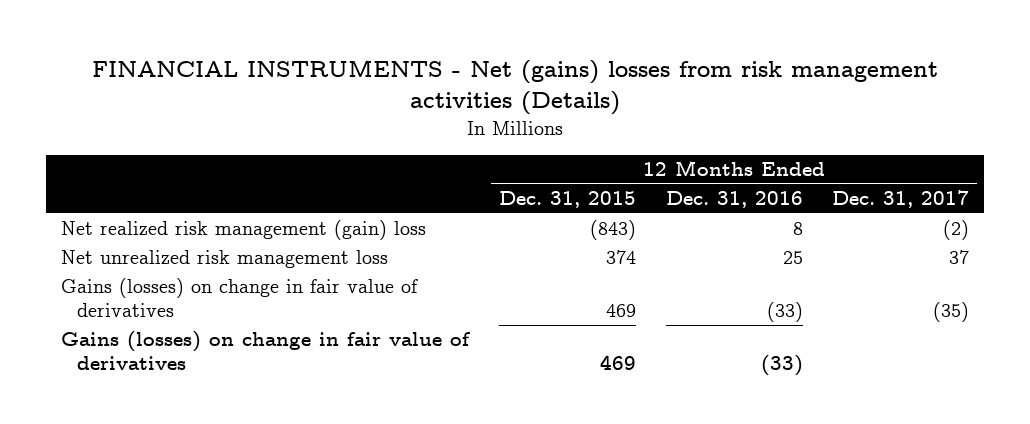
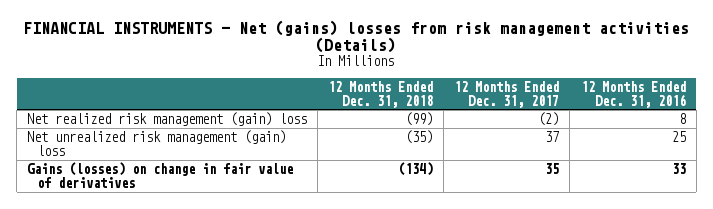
[498,191,636,209] Dec. 31, 2015 -> none
none -> [328,80,434,108] 12 Months Ended Dec. 31, 2018
[60,331,471,371] Gains (losses) on change in fair value of derivatives -> none
[60,250,388,269] Net unrealized risk management loss -> [27,130,287,157] Net unrealized risk management (gain) loss
[766,302,803,323] (33) -> [671,163,686,175] 33
[933,302,970,323] (35) -> [545,163,560,175] 35

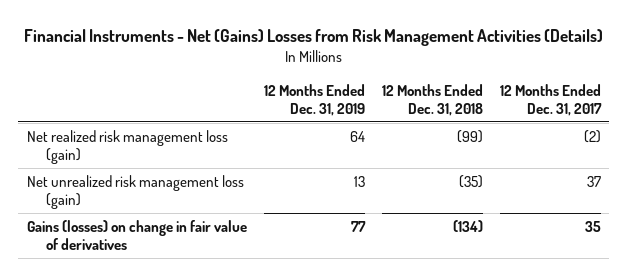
[23,19,690,54] FINANCIAL INSTRUMENTS - Net (gains) losses from risk management activities (Details) -> [23,28,603,46] Financial Instruments - Net (Gains) Losses from Risk Management Activities (Details)
[580,80,686,108] 12 Months Ended Dec. 31, 2016 -> none
none -> [263,83,365,116] 12 Months Ended Dec. 31, 2019
[27,112,308,127] Net realized risk management (gain) loss -> [26,130,228,165] Net realized risk management loss (gain)
[27,130,287,157] Net unrealized risk management (gain) loss -> [26,175,244,210] Net unrealized risk management loss (gain)

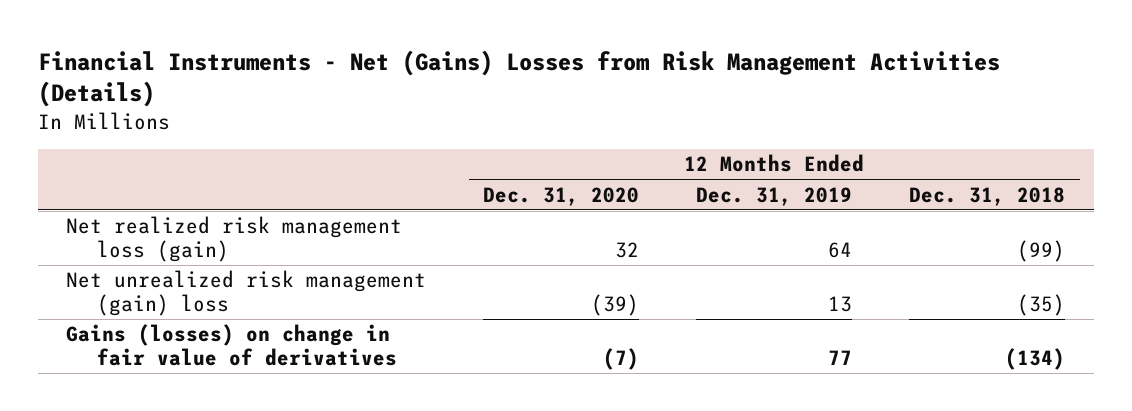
[499,83,602,116] 12 Months Ended Dec. 31, 2017 -> none
none -> [483,186,640,206] Dec. 31, 2020
[26,175,244,210] Net unrealized risk management loss (gain) -> [66,270,427,316] Net unrealized risk management (gain) loss

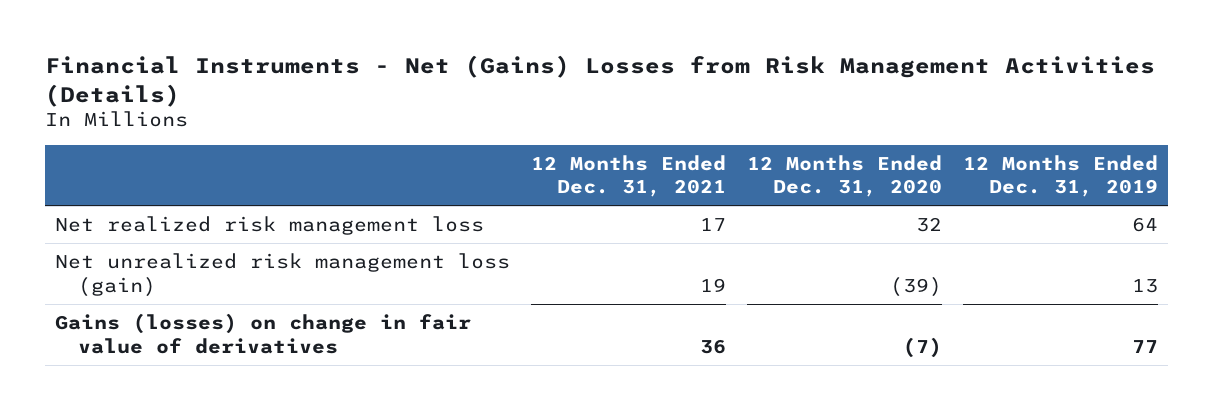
[909,186,1066,206] Dec. 31, 2018 -> none
none -> [531,154,727,198] 12 Months Ended Dec. 31, 2021
[66,216,403,262] Net realized risk management loss (gain) -> [55,215,485,235] Net realized risk management loss
[66,270,427,316] Net unrealized risk management (gain) loss -> [55,252,511,297] Net unrealized risk management loss (gain)

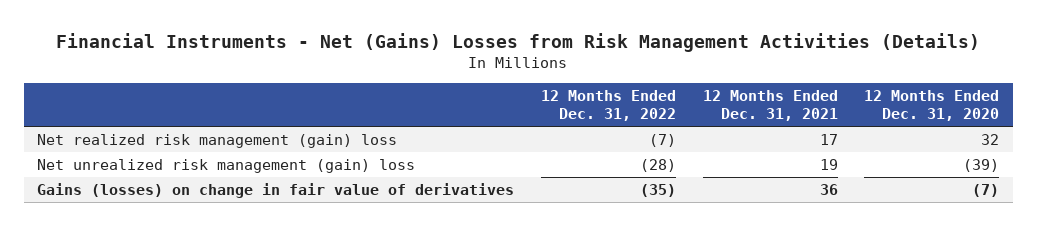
[962,154,1158,198] 12 Months Ended Dec. 31, 2019 -> none
none -> [541,90,677,122] 12 Months Ended Dec. 31, 2022
[55,215,485,235] Net realized risk management loss -> [37,134,398,149] Net realized risk management (gain) loss
[55,252,511,297] Net unrealized risk management loss (gain) -> [37,159,416,174] Net unrealized risk management (gain) loss

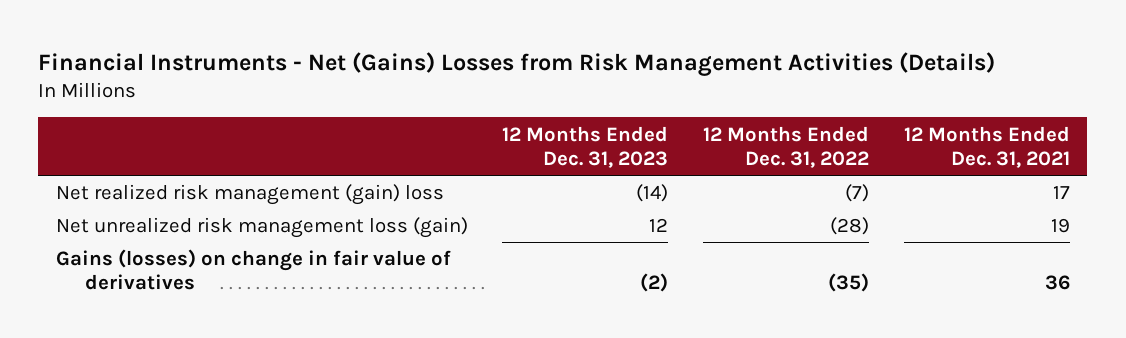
[864,90,1000,122] 12 Months Ended Dec. 31, 2020 -> none
none -> [502,125,669,168] 12 Months Ended Dec. 31, 2023
[37,159,416,174] Net unrealized risk management (gain) loss -> [55,217,468,239] Net unrealized risk management loss (gain)

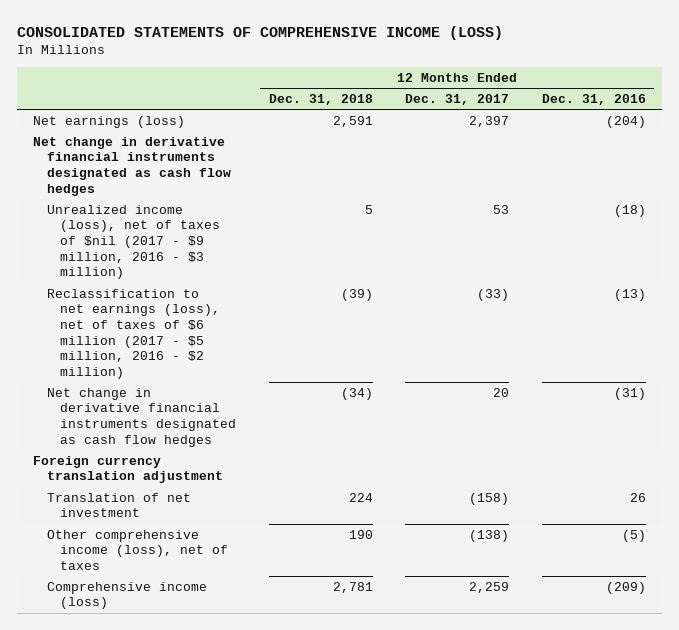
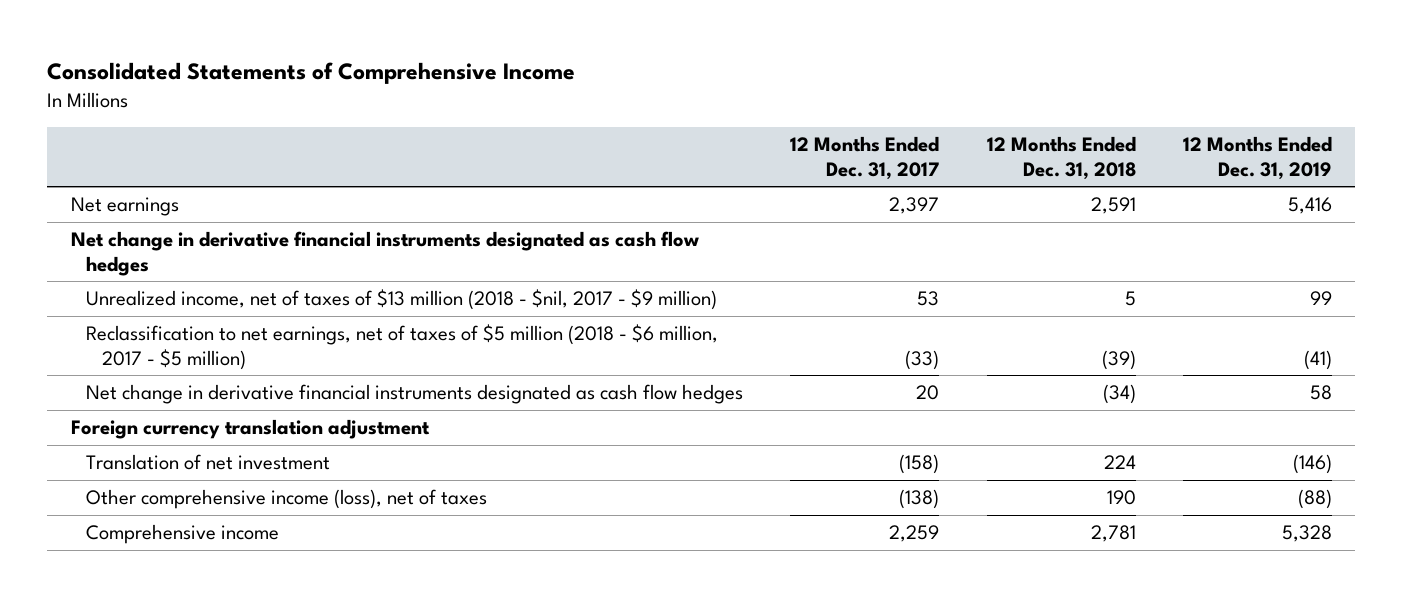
[16,25,503,40] CONSOLIDATED STATEMENTS OF COMPREHENSIVE INCOME (LOSS) -> [47,61,576,84] Consolidated Statements of Comprehensive Income
[541,93,646,105] Dec. 31, 2016 -> none
none -> [1182,136,1332,180] 12 Months Ended Dec. 31, 2019
[33,115,186,128] Net earnings (loss) -> [70,197,179,217] Net earnings
[46,204,221,280] Unrealized income (loss), net of taxes of $nil (2017 - $9 million, 2016 - $3 million) -> [86,289,718,311] Unrealized income, net of taxes of $13 million (2018 - $nil, 2017 - $9 million)
[46,288,221,379] Reclassification to net earnings (loss), net of taxes of $6 million (2017 - $5 million, 2016 - $2 million) -> [86,324,719,370] Reclassification to net earnings, net of taxes of $5 million (2018 - $6 million, 2017 - $5 million)
[46,581,207,610] Comprehensive income (loss) -> [86,524,280,545] Comprehensive income

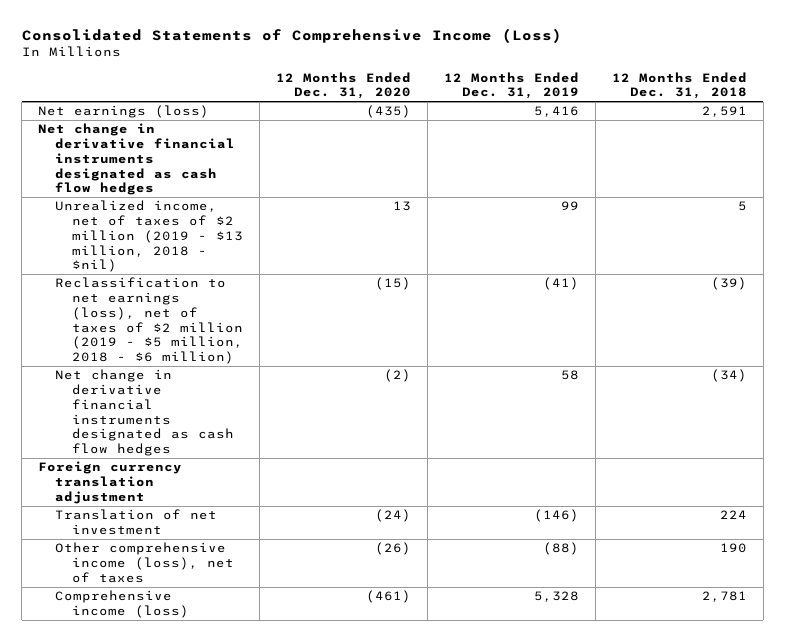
[47,61,576,84] Consolidated Statements of Comprehensive Income -> [21,28,562,44] Consolidated Statements of Comprehensive Income (Loss)
[790,136,940,180] 12 Months Ended Dec. 31, 2017 -> none
none -> [276,71,412,100] 12 Months Ended Dec. 31, 2020
[70,197,179,217] Net earnings -> [38,105,210,119] Net earnings (loss)
[86,289,718,311] Unrealized income, net of taxes of $13 million (2018 - $nil, 2017 - $9 million) -> [55,200,244,273] Unrealized income, net of taxes of $2 million (2019 - $13 million, 2018 - $nil)
[86,324,719,370] Reclassification to net earnings, net of taxes of $5 million (2018 - $6 million, 2017 - $5 million) -> [55,277,244,365] Reclassification to net earnings (loss), net of taxes of $2 million (2019 - $5 million, 2018 - $6 million)
[86,524,280,545] Comprehensive income -> [55,590,190,619] Comprehensive income (loss)

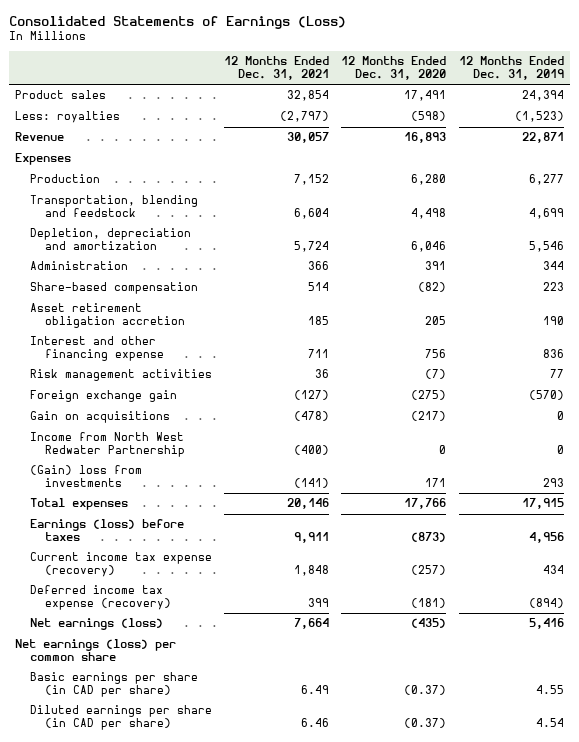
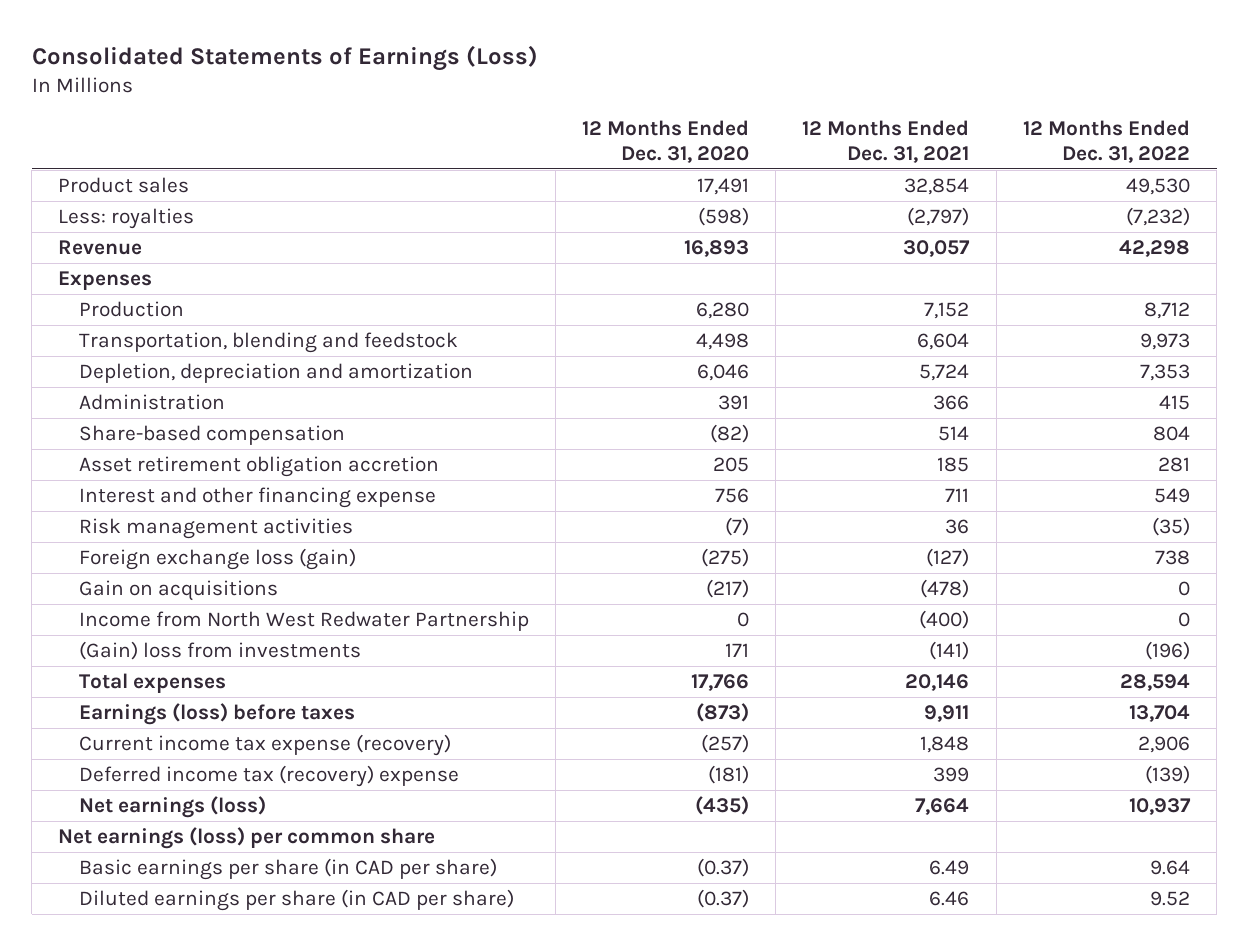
[458,56,564,80] 12 Months Ended Dec. 31, 2019 -> none
none -> [1022,120,1190,163] 12 Months Ended Dec. 31, 2022
[29,390,177,403] Foreign exchange gain -> [78,548,356,571] Foreign exchange loss (gain)
[29,585,171,610] Deferred income tax expense (recovery) -> [78,765,459,788] Deferred income tax (recovery) expense

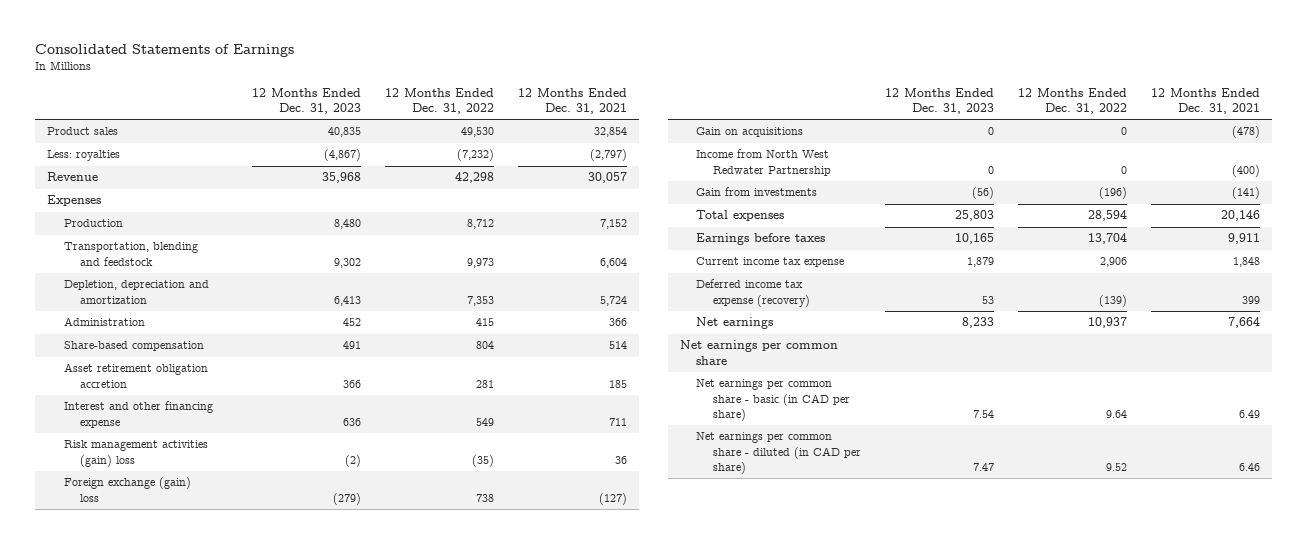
[31,44,538,71] Consolidated Statements of Earnings (Loss) -> [35,43,295,57] Consolidated Statements of Earnings
[581,120,749,163] 12 Months Ended Dec. 31, 2020 -> none
none -> [251,87,361,115] 12 Months Ended Dec. 31, 2023
[78,518,353,540] Risk management activities -> [63,440,208,467] Risk management activities (gain) loss
[78,548,356,571] Foreign exchange loss (gain) -> [63,477,191,502] Foreign exchange (gain) loss
[78,641,361,661] (Gain) loss from investments -> [696,187,818,197] Gain from investments
[78,703,355,726] Earnings (loss) before taxes -> [696,233,826,246] Earnings before taxes
[78,734,451,757] Current income tax expense (recovery) -> [696,257,845,268] Current income tax expense
[78,765,459,788] Deferred income tax (recovery) expense -> [696,279,810,307] Deferred income tax expense (recovery)
[78,796,266,819] Net earnings (loss) -> [696,317,774,330] Net earnings
[58,827,436,850] Net earnings (loss) per common share -> [680,340,839,365] Net earnings per common share
[78,858,497,881] Basic earnings per share (in CAD per share) -> [696,379,850,422] Net earnings per common share - basic (in CAD per share)
[78,889,514,912] Diluted earnings per share (in CAD per share) -> [696,432,861,475] Net earnings per common share - diluted (in CAD per share)

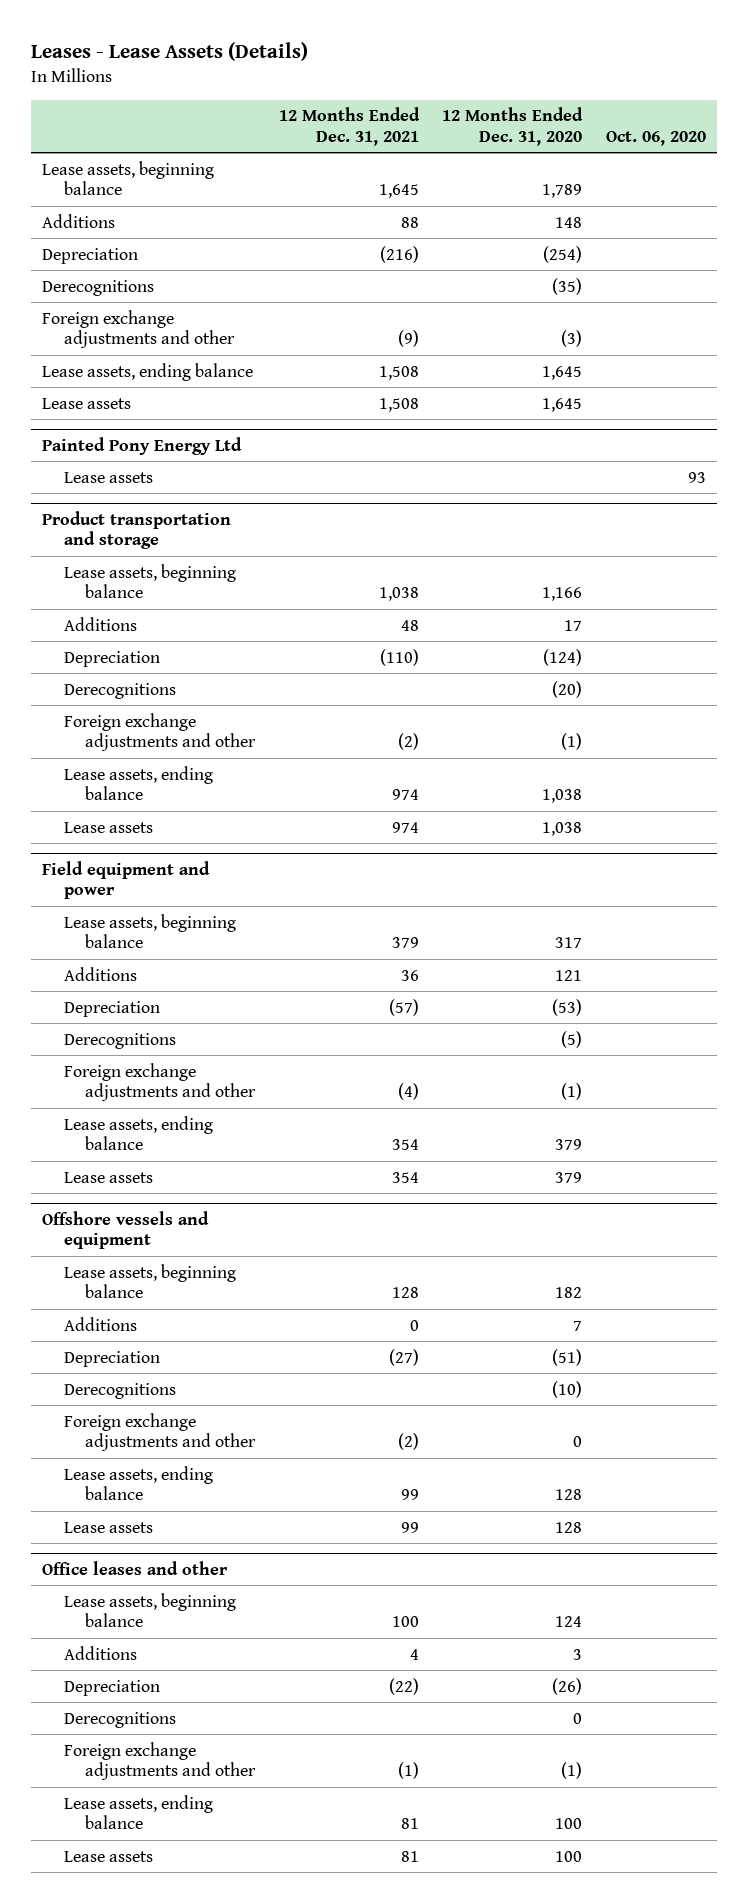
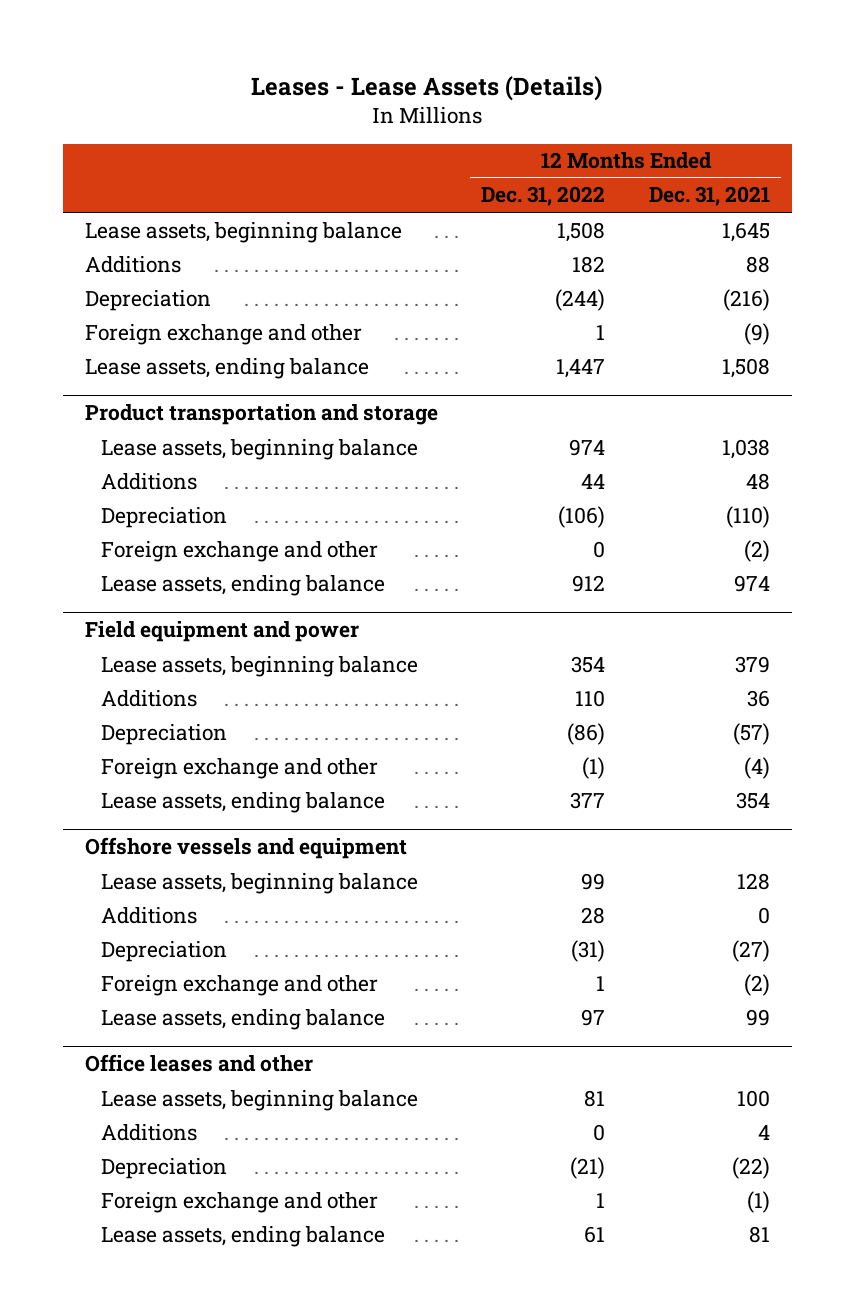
[442,107,584,146] 12 Months Ended Dec. 31, 2020 -> none
[605,130,706,146] Oct. 06, 2020 -> none
none -> [481,186,606,207] Dec. 31, 2022
[42,279,155,296] Derecognitions -> none
[42,309,235,349] Foreign exchange adjustments and other -> [84,323,362,345] Foreign exchange and other
[42,397,132,409] Lease assets -> none
[42,436,243,455] Painted Pony Energy Ltd -> none
[63,471,153,483] Lease assets -> none
[63,682,176,699] Derecognitions -> none
[63,712,257,752] Foreign exchange adjustments and other -> [101,540,379,562] Foreign exchange and other
[63,821,153,833] Lease assets -> none
[63,1032,176,1049] Derecognitions -> none
[63,1062,257,1102] Foreign exchange adjustments and other -> [101,757,379,779] Foreign exchange and other
[63,1171,153,1183] Lease assets -> none
[63,1382,176,1399] Derecognitions -> none
[63,1412,257,1452] Foreign exchange adjustments and other -> [101,974,379,996] Foreign exchange and other
[63,1521,153,1533] Lease assets -> none
[63,1711,176,1728] Derecognitions -> none
[63,1741,257,1781] Foreign exchange adjustments and other -> [101,1191,379,1213] Foreign exchange and other
[63,1850,153,1862] Lease assets -> none

